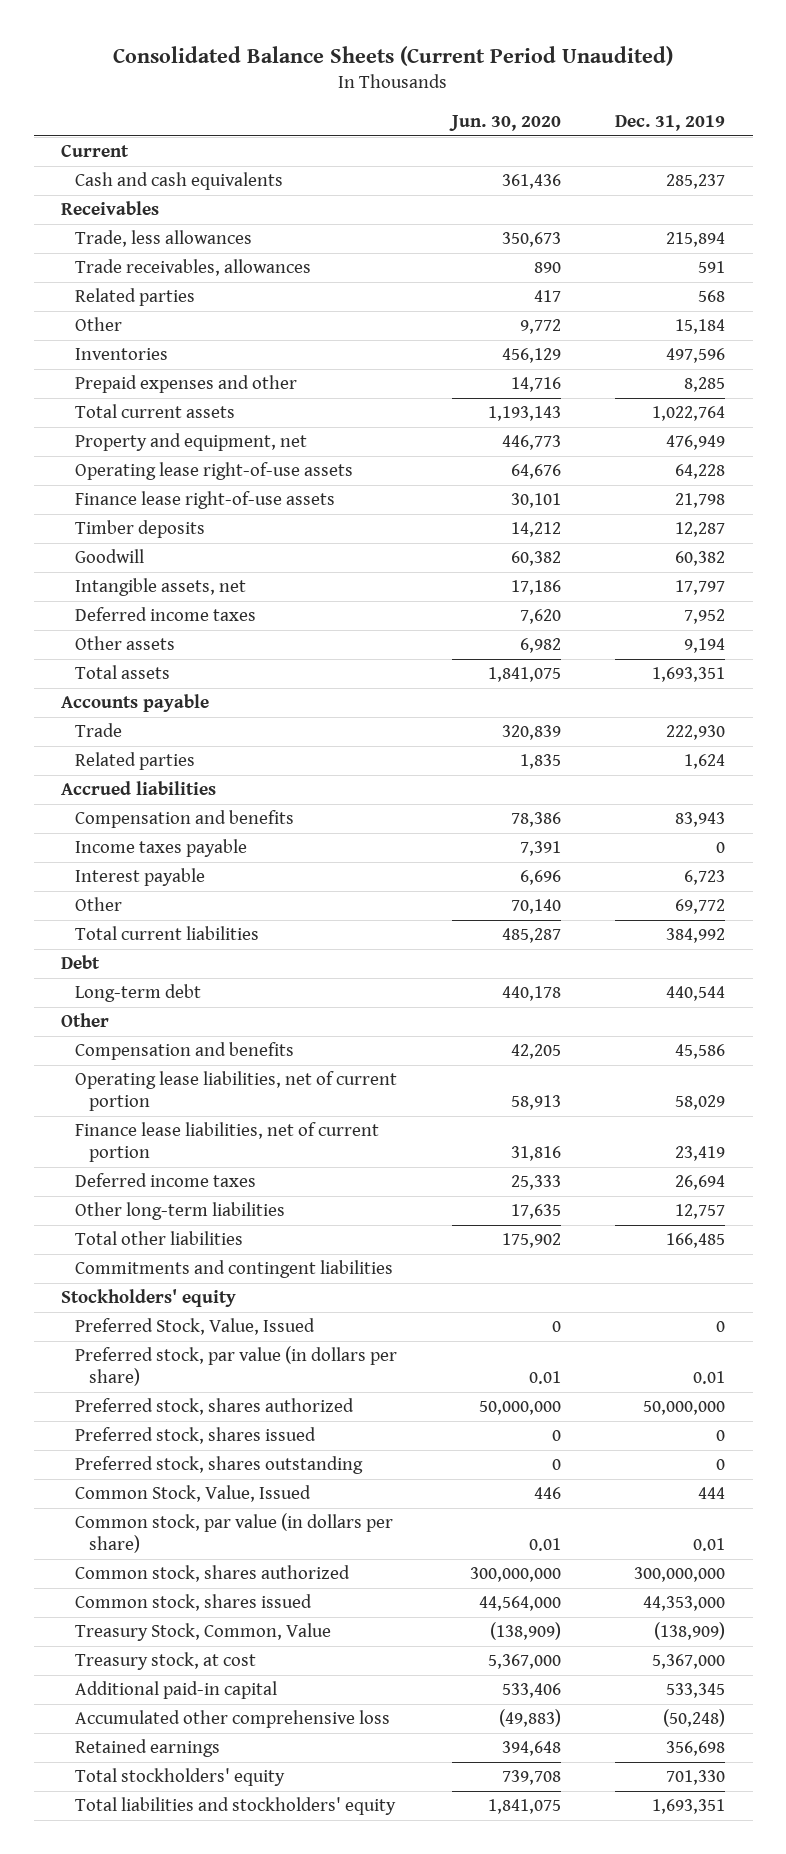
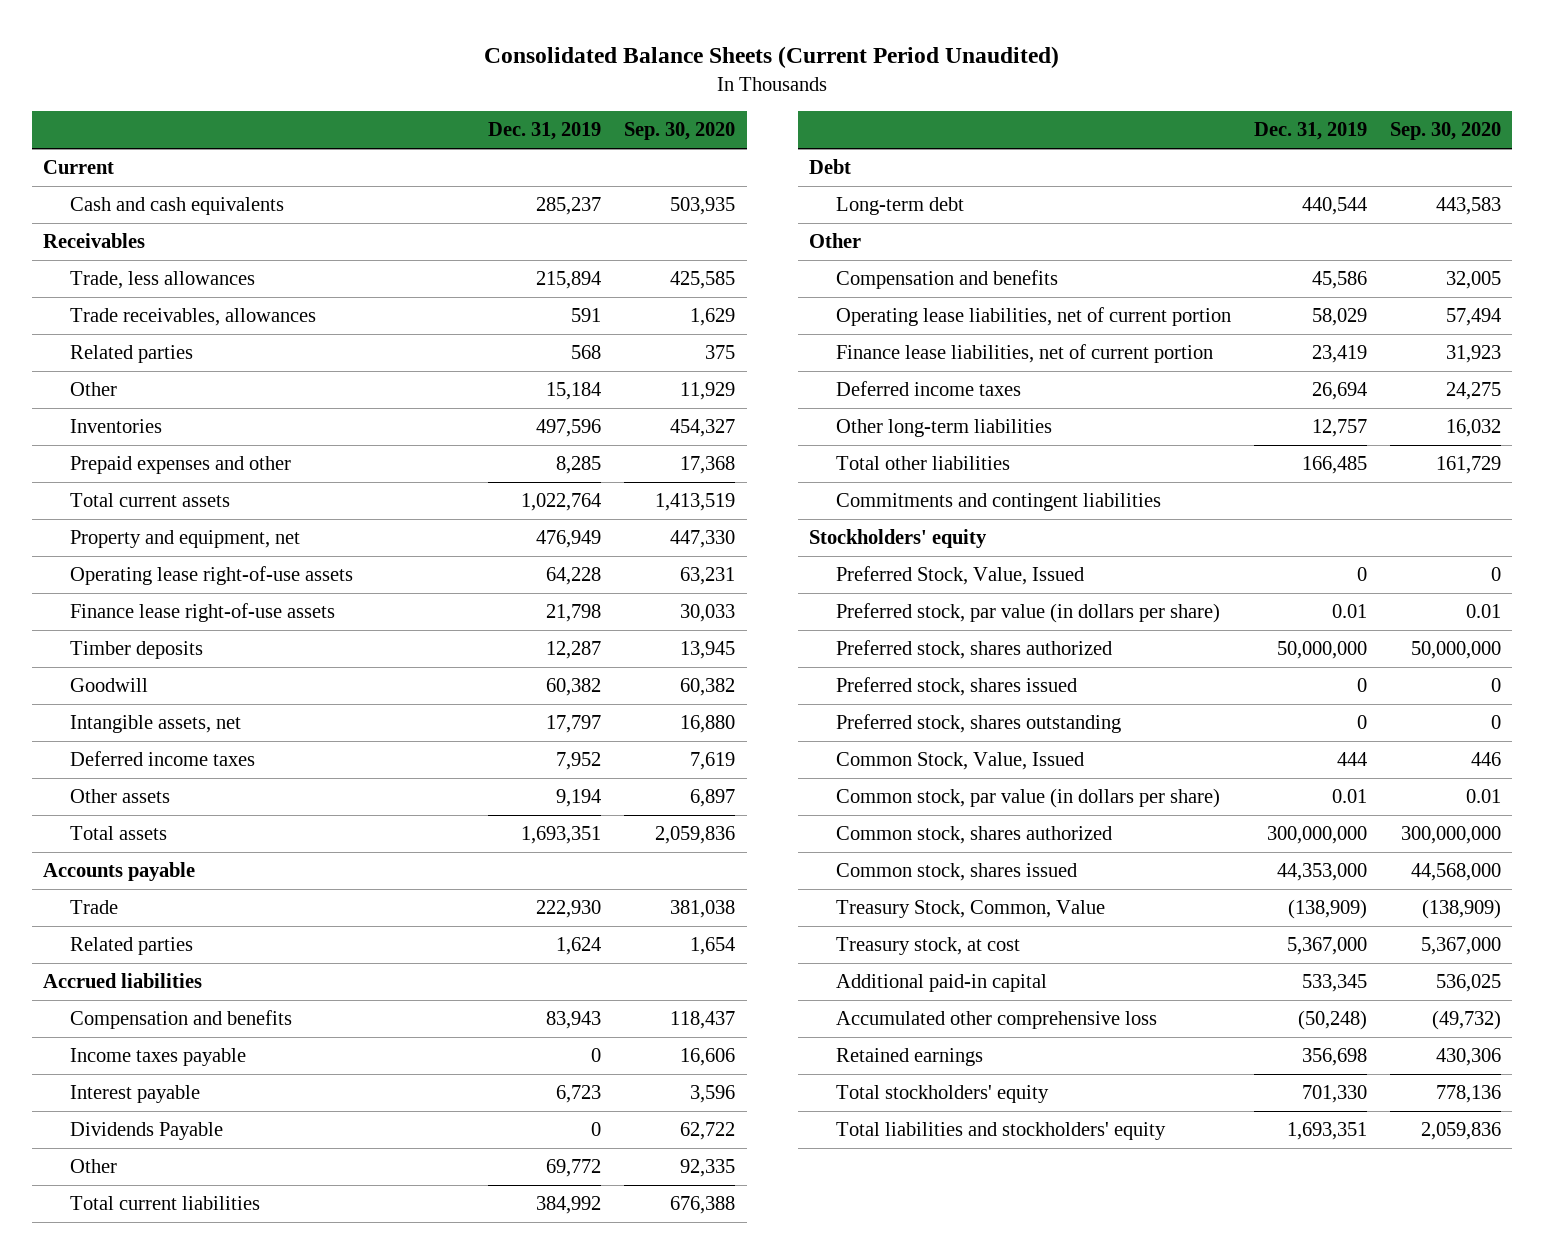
[448,114,561,131] Jun. 30, 2020 -> none
none -> [624,122,736,141] Sep. 30, 2020
none -> [70,1122,224,1141] Dividends Payable

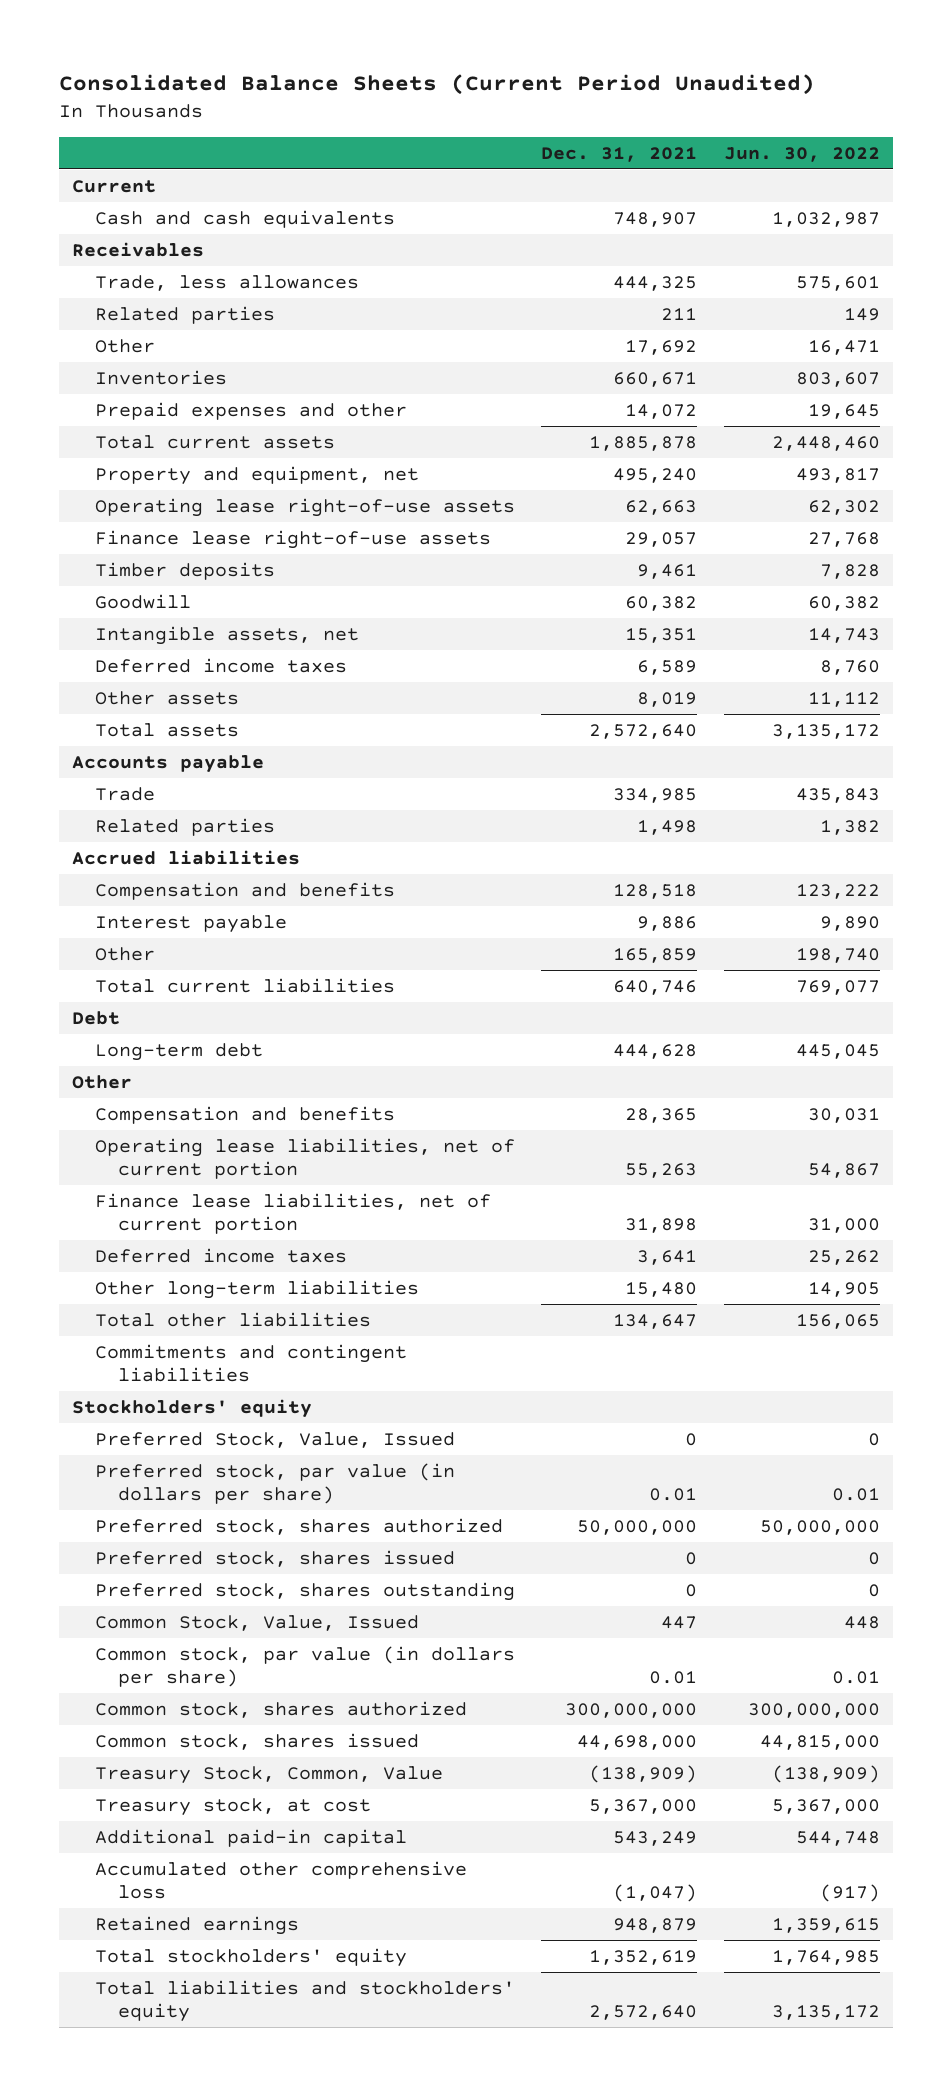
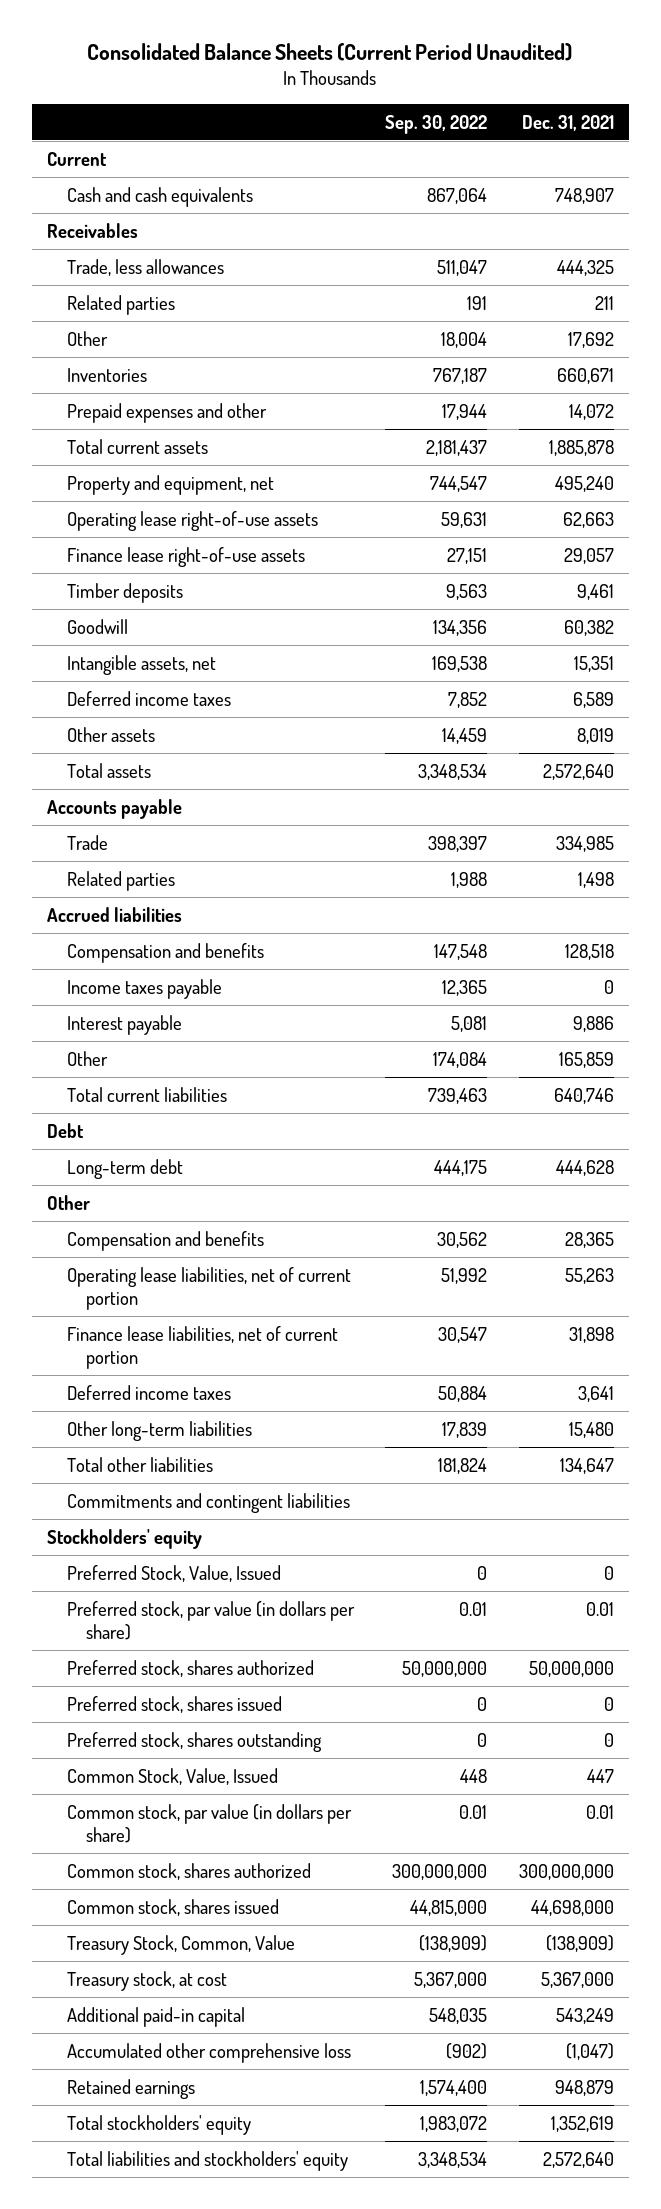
[723,146,880,162] Jun. 30, 2022 -> none
none -> [385,114,488,134] Sep. 30, 2022
none -> [66,978,222,999] Income taxes payable

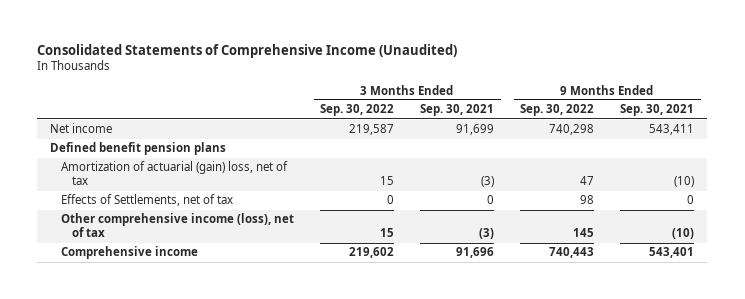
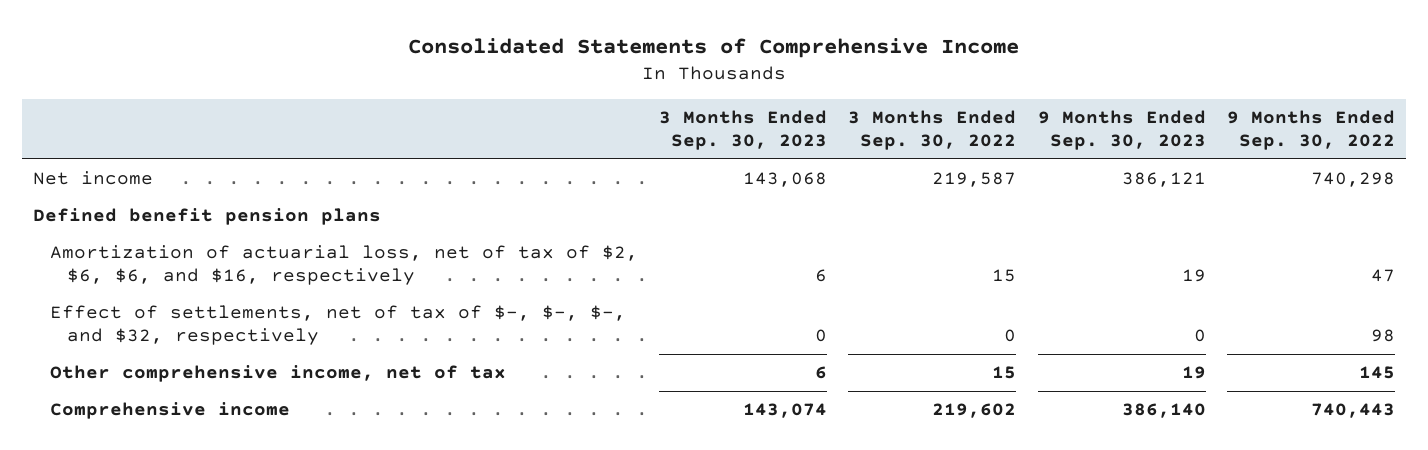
[37,43,458,58] Consolidated Statements of Comprehensive Income (Unaudited) -> [407,37,1019,58] Consolidated Statements of Comprehensive Income
[420,104,495,117] Sep. 30, 2021 -> none
[620,104,695,117] Sep. 30, 2021 -> none
none -> [659,110,828,151] 3 Months Ended Sep. 30, 2023
none -> [1037,110,1206,151] 9 Months Ended Sep. 30, 2023
[60,161,288,186] Amortization of actuarial (gain) loss, net of tax -> [49,245,638,285] Amortization of actuarial loss, net of tax of $2, $6, $6, and $16, respectively
[60,194,233,207] Effects of Settlements, net of tax -> [49,305,626,345] Effect of settlements, net of tax of $-, $-, $-, and $32, respectively
[60,213,294,238] Other comprehensive income (loss), net of tax -> [49,365,506,383] Other comprehensive income, net of tax

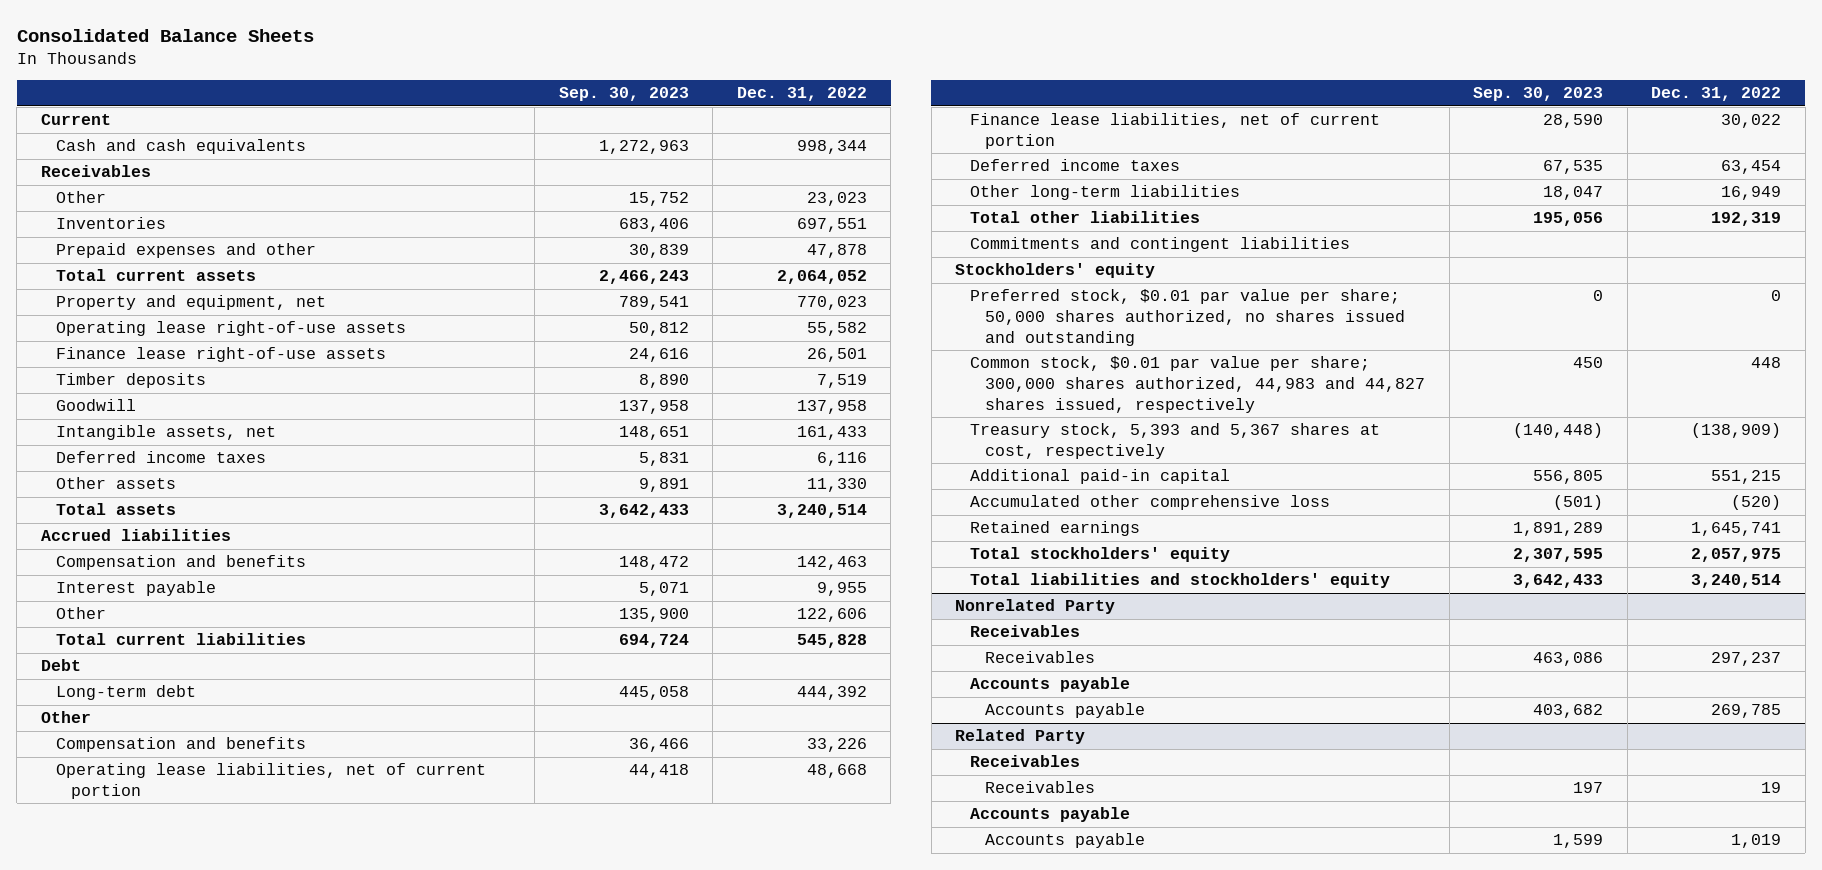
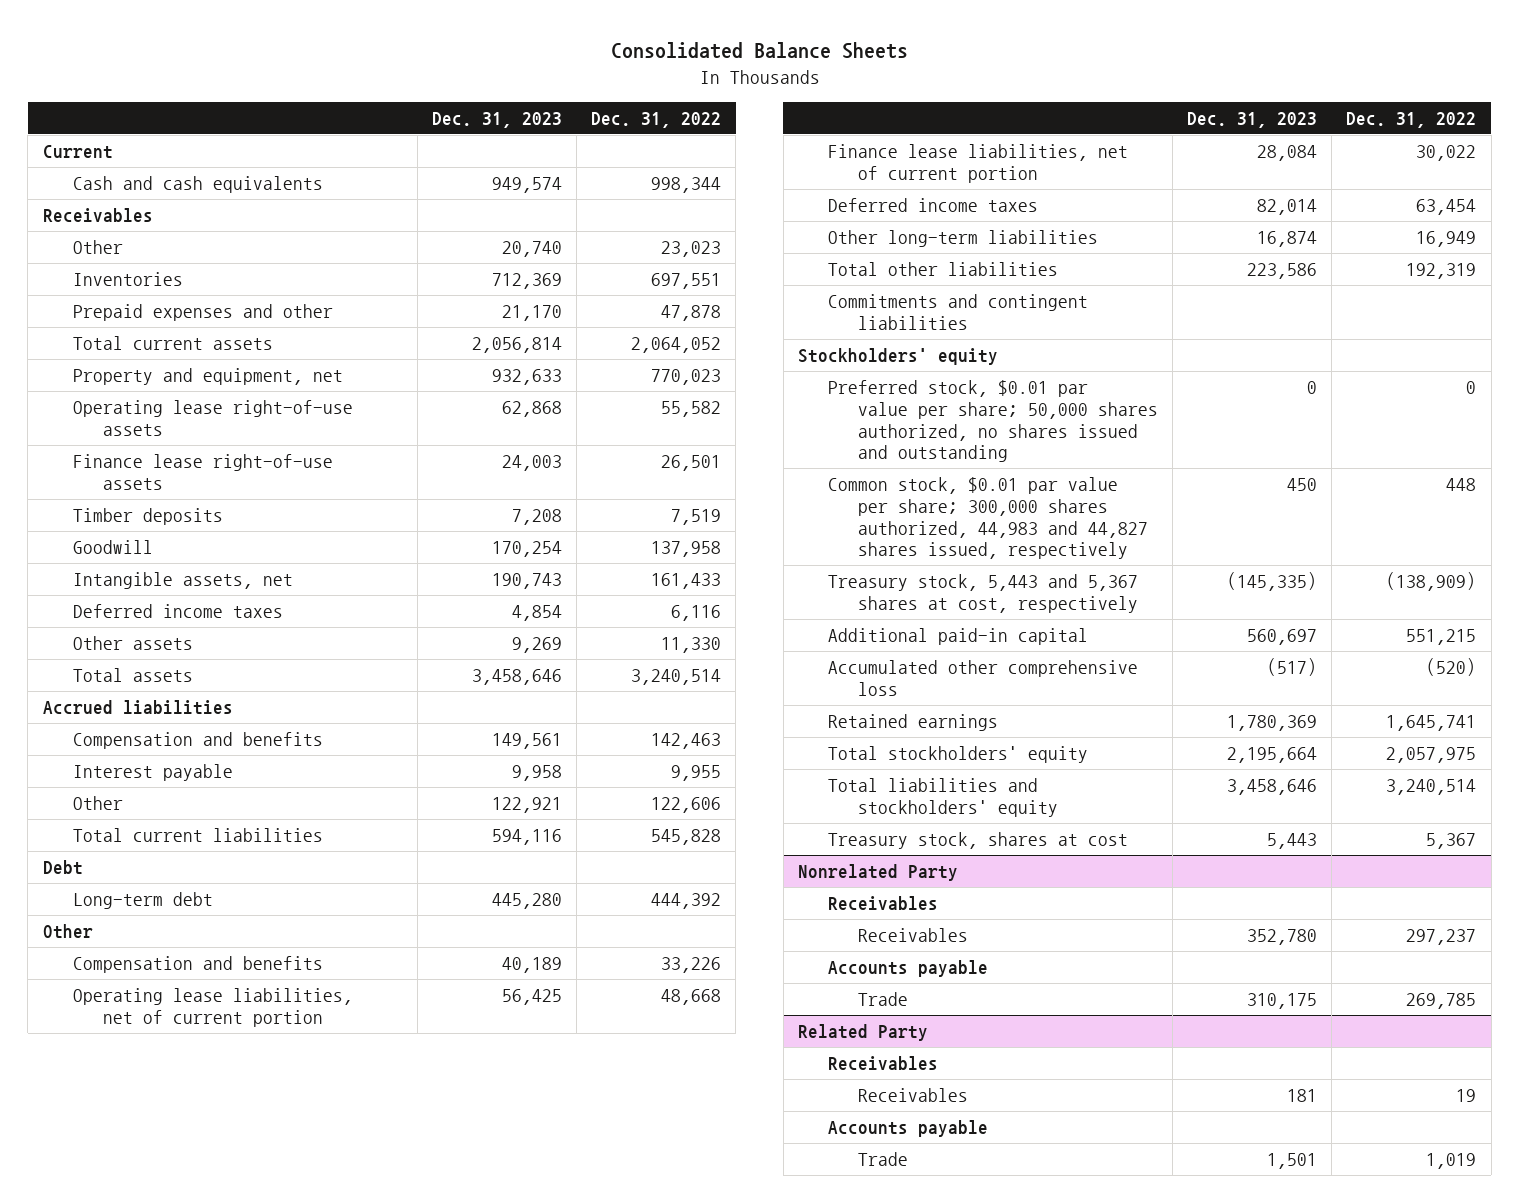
[558,87,689,102] Sep. 30, 2023 -> none
none -> [431,111,562,128] Dec. 31, 2023
[970,423,1381,459] Treasury stock, 5,393 and 5,367 shares at cost, respectively -> [827,574,1138,613] Treasury stock, 5,443 and 5,367 shares at cost, respectively
none -> [827,832,1128,850] Treasury stock, shares at cost
[985,703,1146,719] Accounts payable -> [857,992,908,1007] Trade
[985,833,1146,849] Accounts payable -> [857,1152,908,1167] Trade

